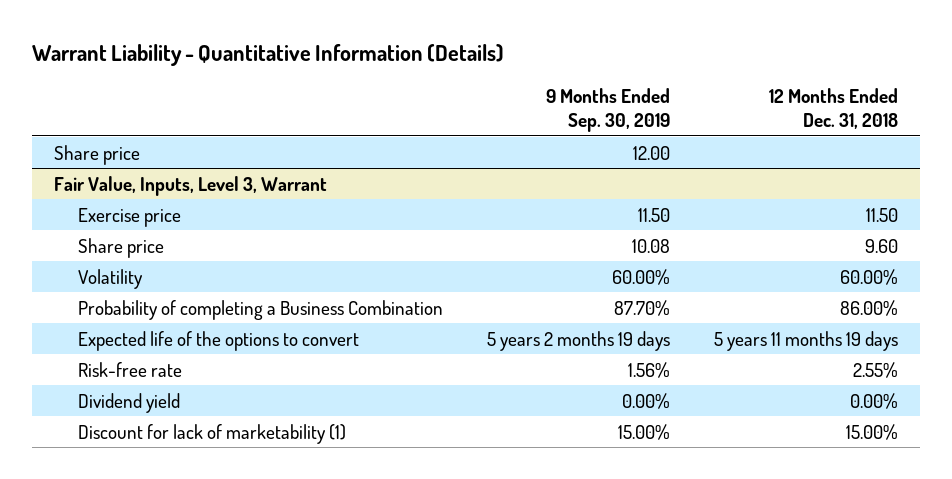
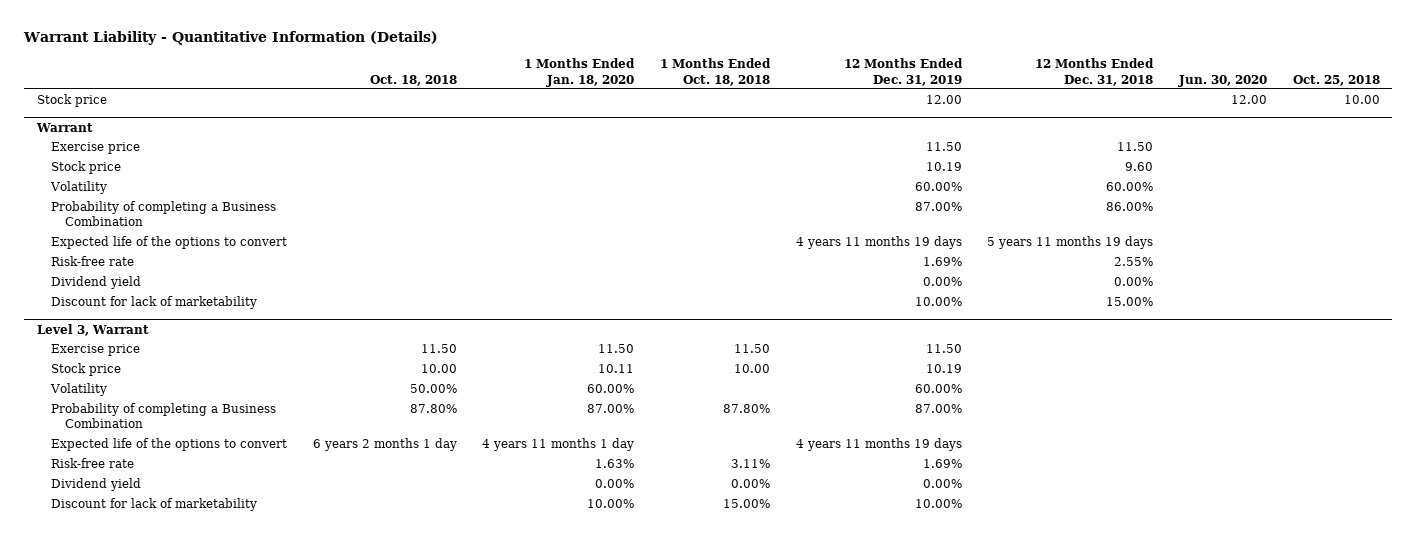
[545,87,670,133] 9 Months Ended Sep. 30, 2019 -> none
none -> [369,74,457,86] Oct. 18, 2018
none -> [524,58,636,87] 1 Months Ended Jan. 18, 2020
none -> [659,58,771,86] 1 Months Ended Oct. 18, 2018
none -> [843,58,963,86] 12 Months Ended Dec. 31, 2019
none -> [1177,74,1267,87] Jun. 30, 2020
none -> [1292,74,1380,86] Oct. 25, 2018
[53,144,140,165] Share price -> [36,94,107,108] Stock price
[53,175,327,196] Fair Value, Inputs, Level 3, Warrant -> [35,122,93,132] Warrant
[77,237,164,258] Share price -> [50,161,121,175] Stock price
[77,423,346,444] Discount for lack of marketability (1) -> [50,296,257,310] Discount for lack of marketability
none -> [36,323,149,336] Level 3, Warrant
none -> [50,344,140,357] Exercise price
none -> [50,363,121,377] Stock price
none -> [49,383,107,397] Volatility
none -> [50,403,276,429] Probability of completing a Business Combination
none -> [50,438,287,452] Expected life of the options to convert
none -> [50,458,134,469] Risk-free rate
none -> [50,478,141,492] Dividend yield
none -> [50,498,257,512] Discount for lack of marketability

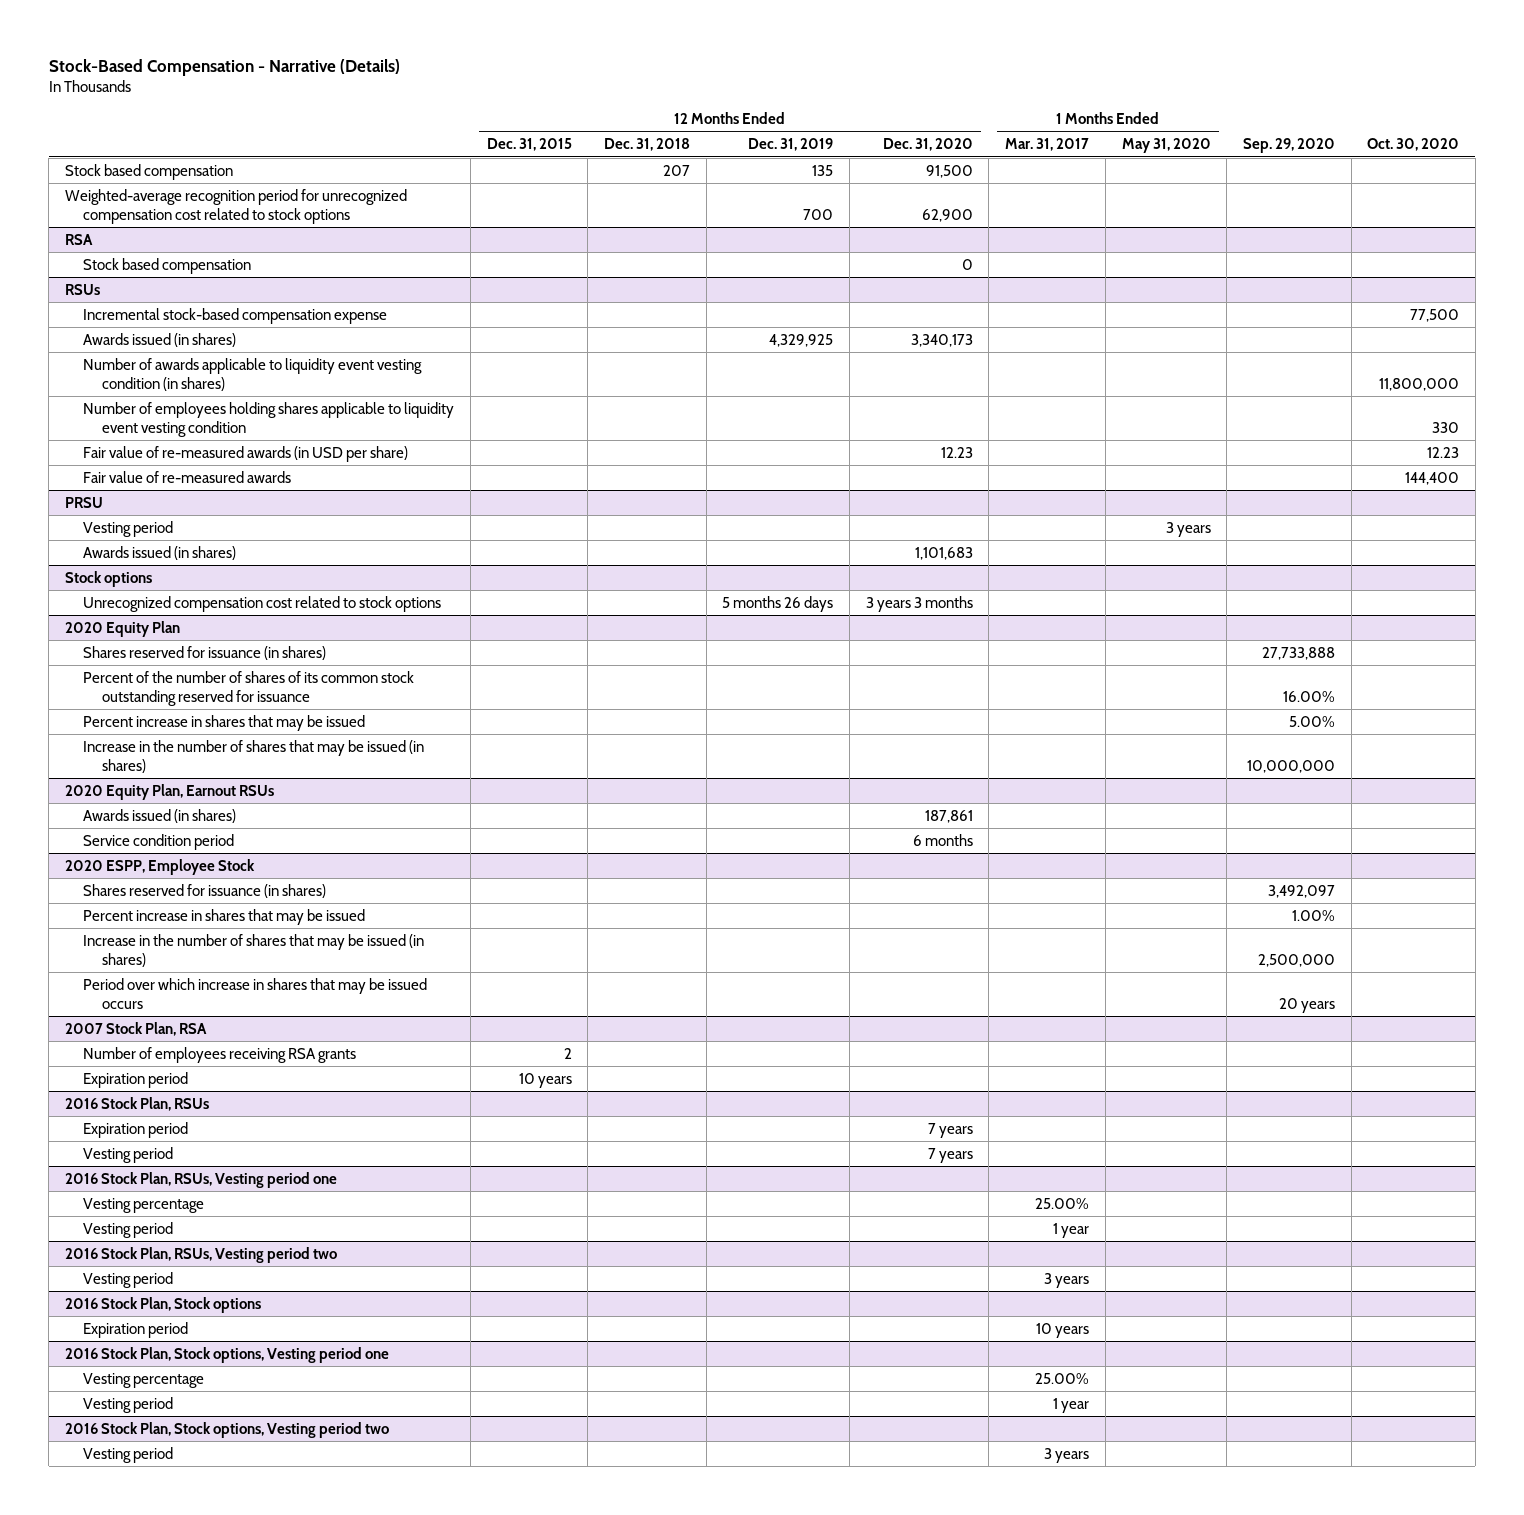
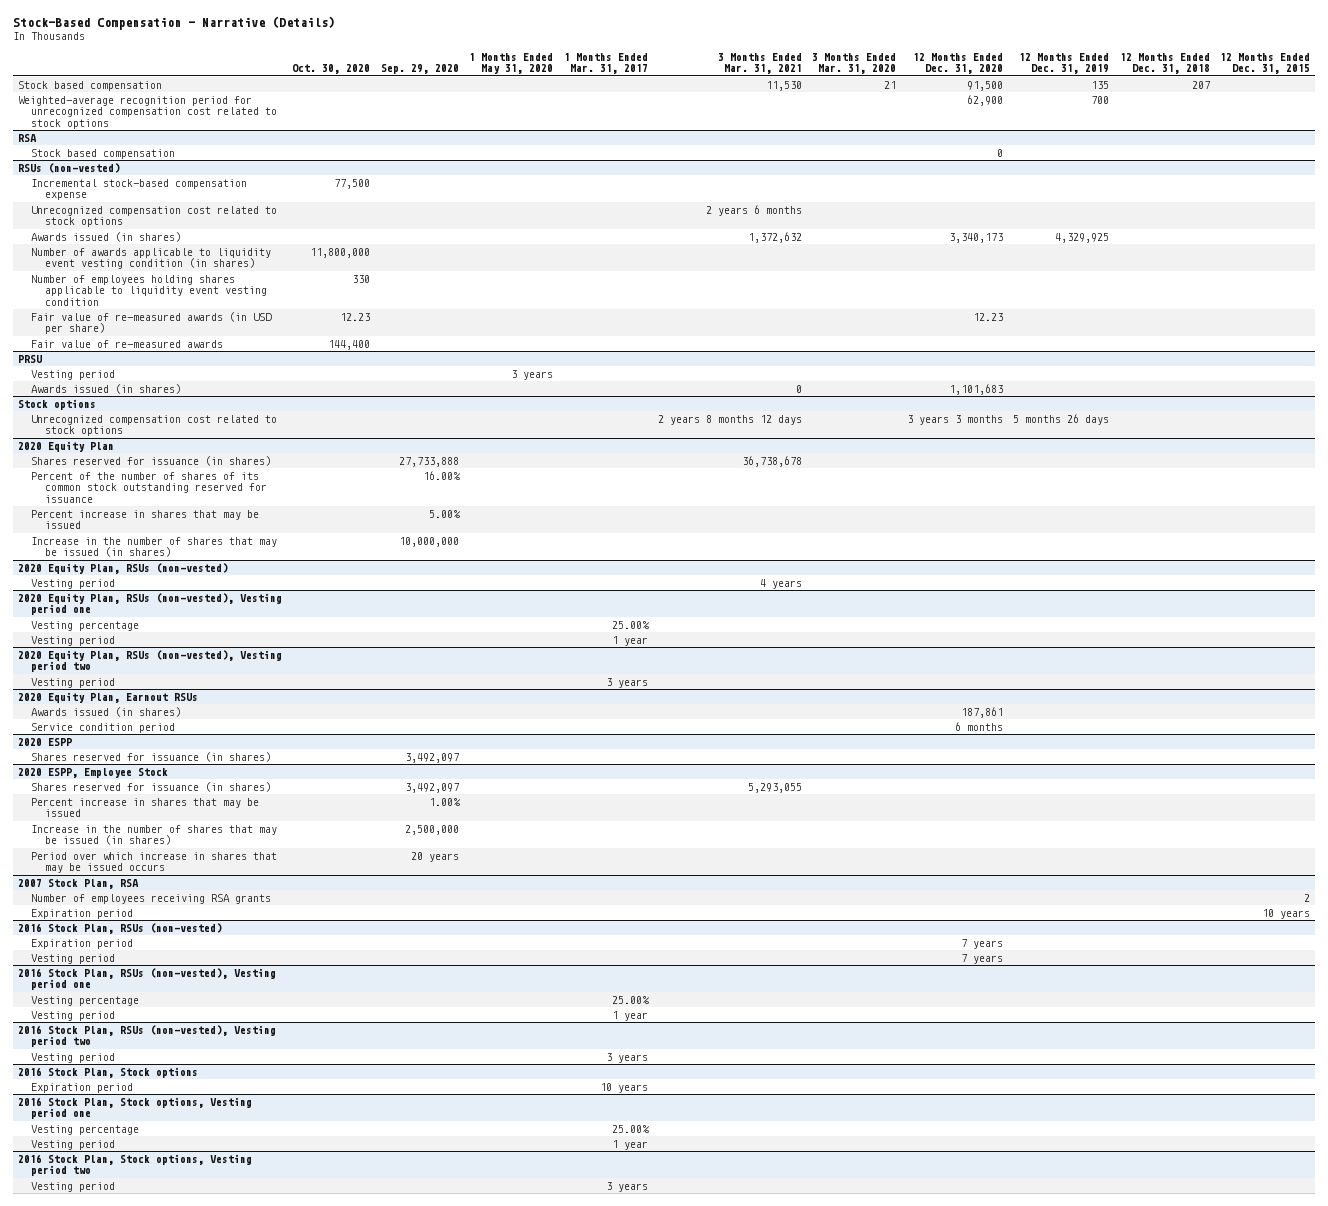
none -> [718,52,803,75] 3 Months Ended Mar. 31, 2021
none -> [812,52,897,75] 3 Months Ended Mar. 31, 2020
[64,283,100,295] RSUs -> [17,162,120,173] RSUs (non-vested)
none -> [31,205,278,228] Unrecognized compensation cost related to stock options
none -> [17,562,228,574] 2020 Equity Plan, RSUs (non-vested)
none -> [31,578,116,589] Vesting period
none -> [17,592,282,616] 2020 Equity Plan, RSUs (non-vested), Vesting period one
none -> [31,620,140,631] Vesting percentage
none -> [31,635,116,646] Vesting period
none -> [17,649,282,673] 2020 Equity Plan, RSUs (non-vested), Vesting period two
none -> [31,677,116,688] Vesting period
none -> [17,737,72,746] 2020 ESPP
none -> [31,751,272,762] Shares reserved for issuance (in shares)
[64,1096,209,1111] 2016 Stock Plan, RSUs -> [17,922,222,934] 2016 Stock Plan, RSUs (non-vested)
[64,1171,337,1188] 2016 Stock Plan, RSUs, Vesting period one -> [17,967,276,991] 2016 Stock Plan, RSUs (non-vested), Vesting period one
[64,1246,337,1263] 2016 Stock Plan, RSUs, Vesting period two -> [17,1024,276,1048] 2016 Stock Plan, RSUs (non-vested), Vesting period two

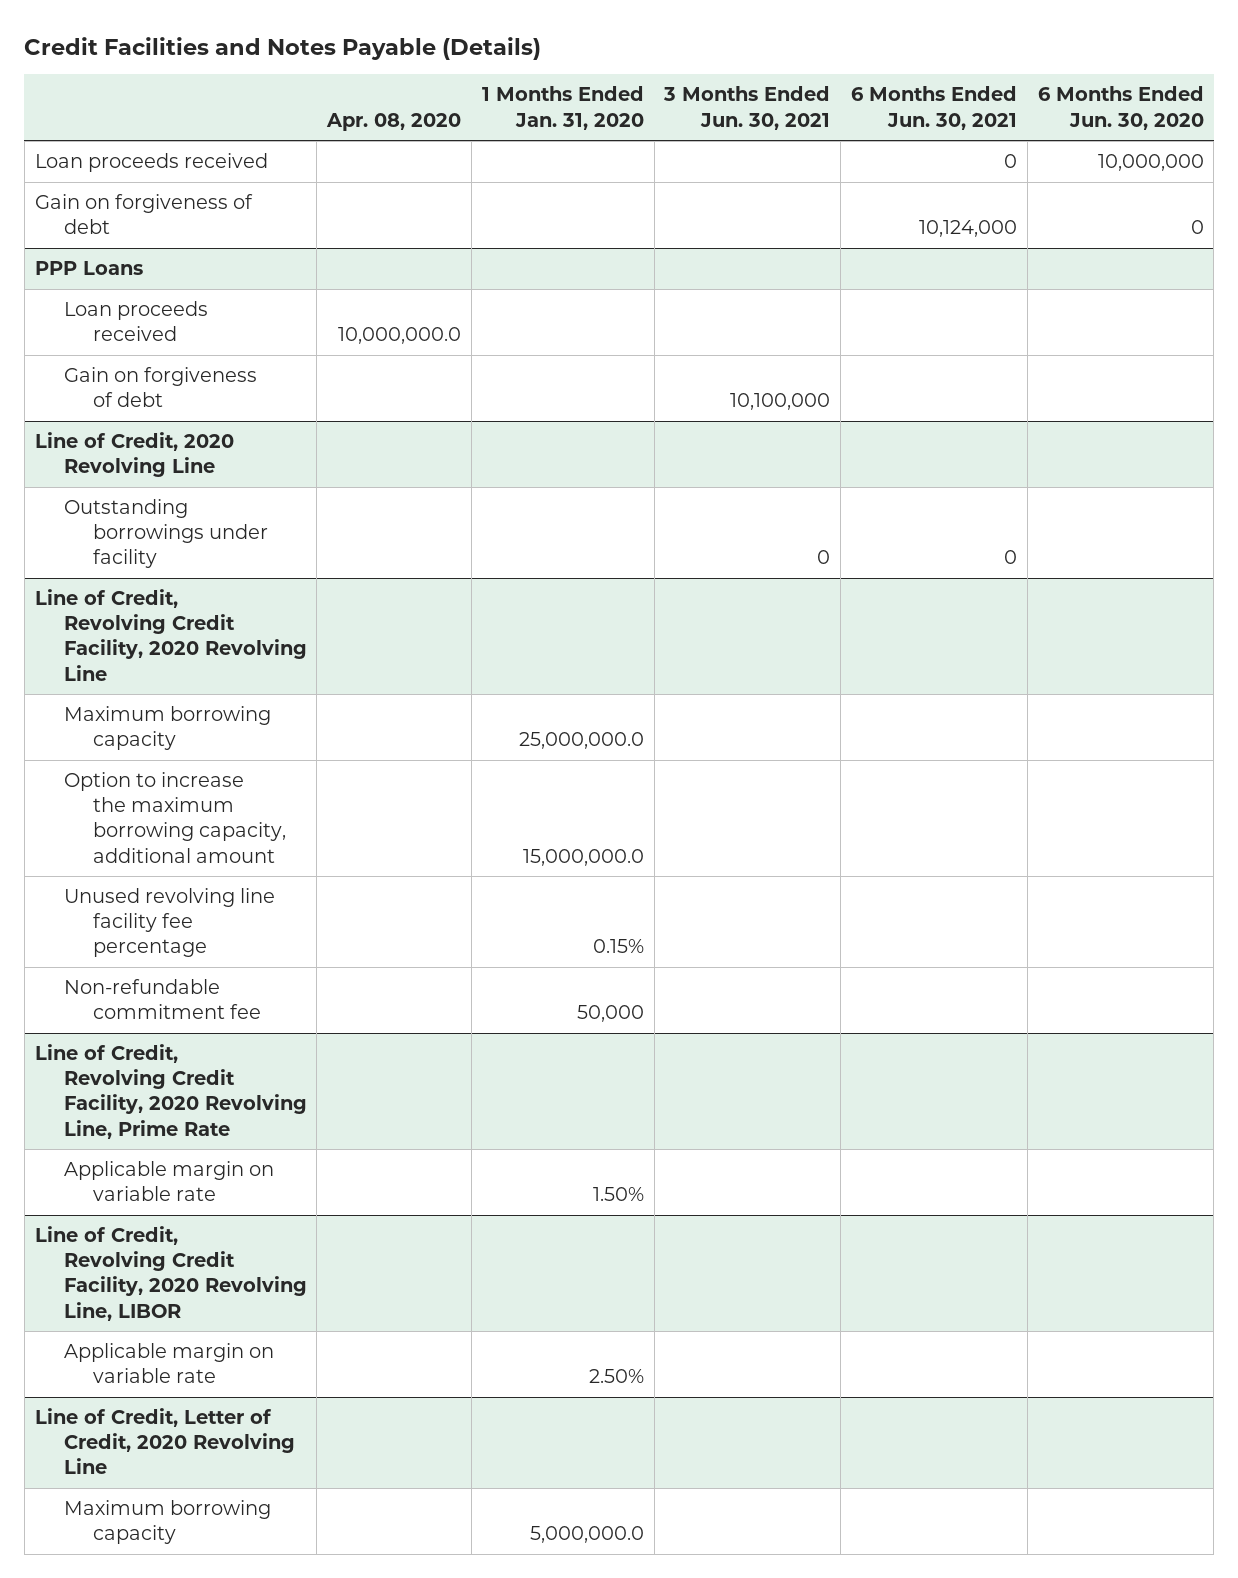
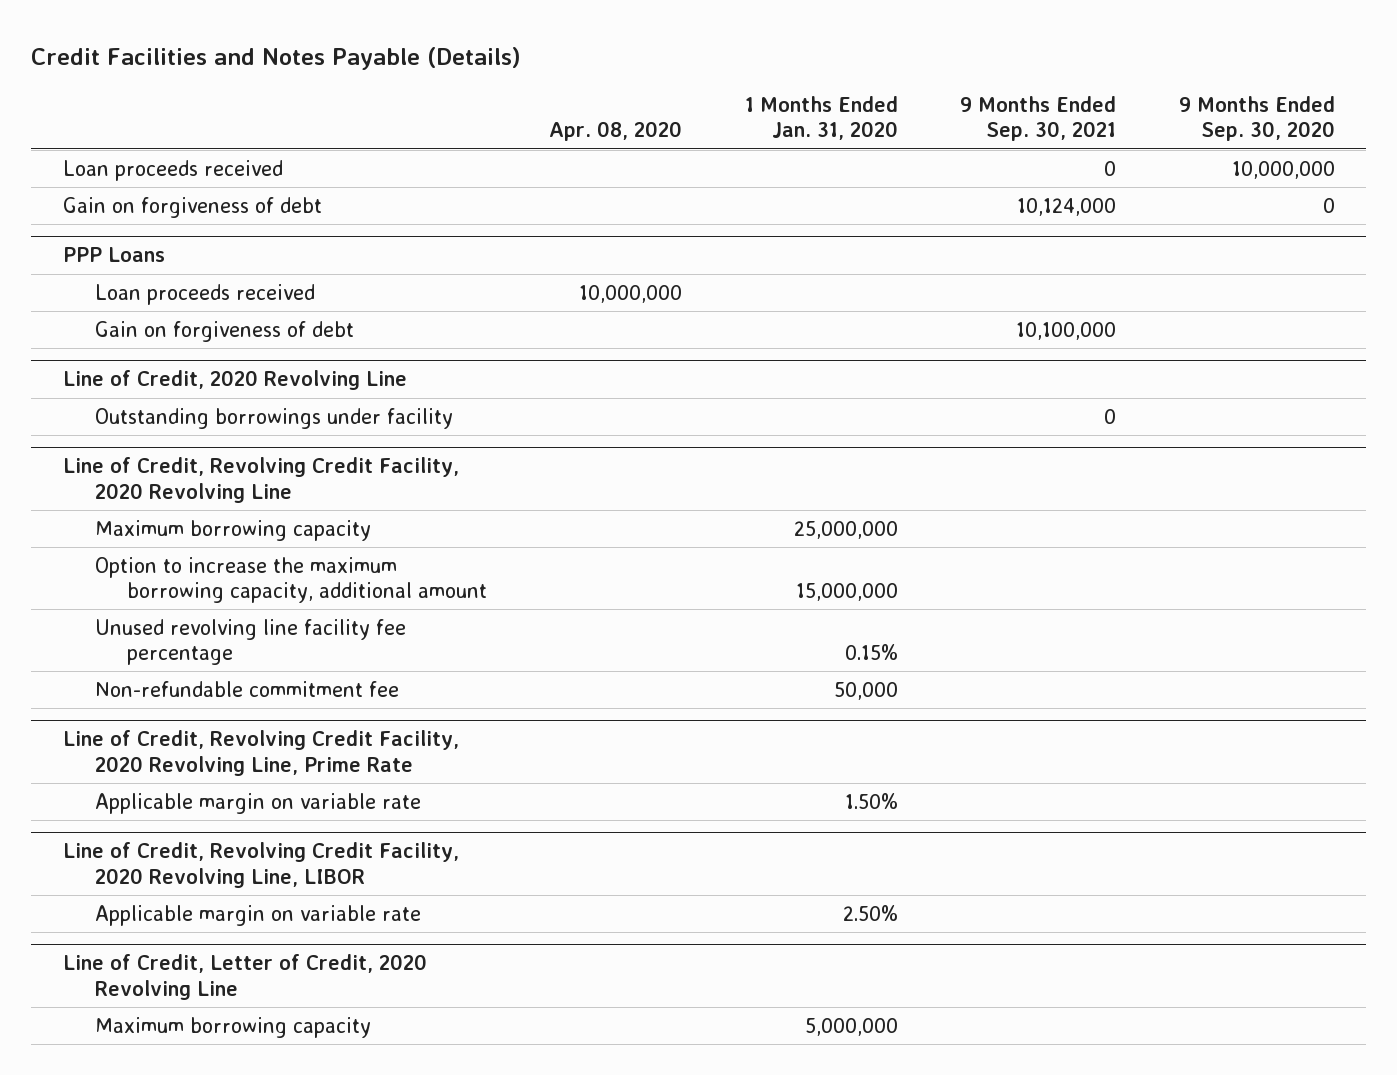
[663,86,831,130] 3 Months Ended Jun. 30, 2021 -> none
[851,86,1018,130] 6 Months Ended Jun. 30, 2021 -> none
[1037,86,1204,130] 6 Months Ended Jun. 30, 2020 -> none
none -> [960,96,1117,142] 9 Months Ended Sep. 30, 2021
none -> [1178,96,1335,142] 9 Months Ended Sep. 30, 2020
[338,327,462,345] 10,000,000.0 -> [579,284,683,303] 10,000,000
[518,732,644,750] 25,000,000.0 -> [793,520,898,539] 25,000,000
[522,848,644,866] 15,000,000.0 -> [795,583,898,602] 15,000,000
[529,1526,644,1544] 5,000,000.0 -> [804,1017,898,1036] 5,000,000

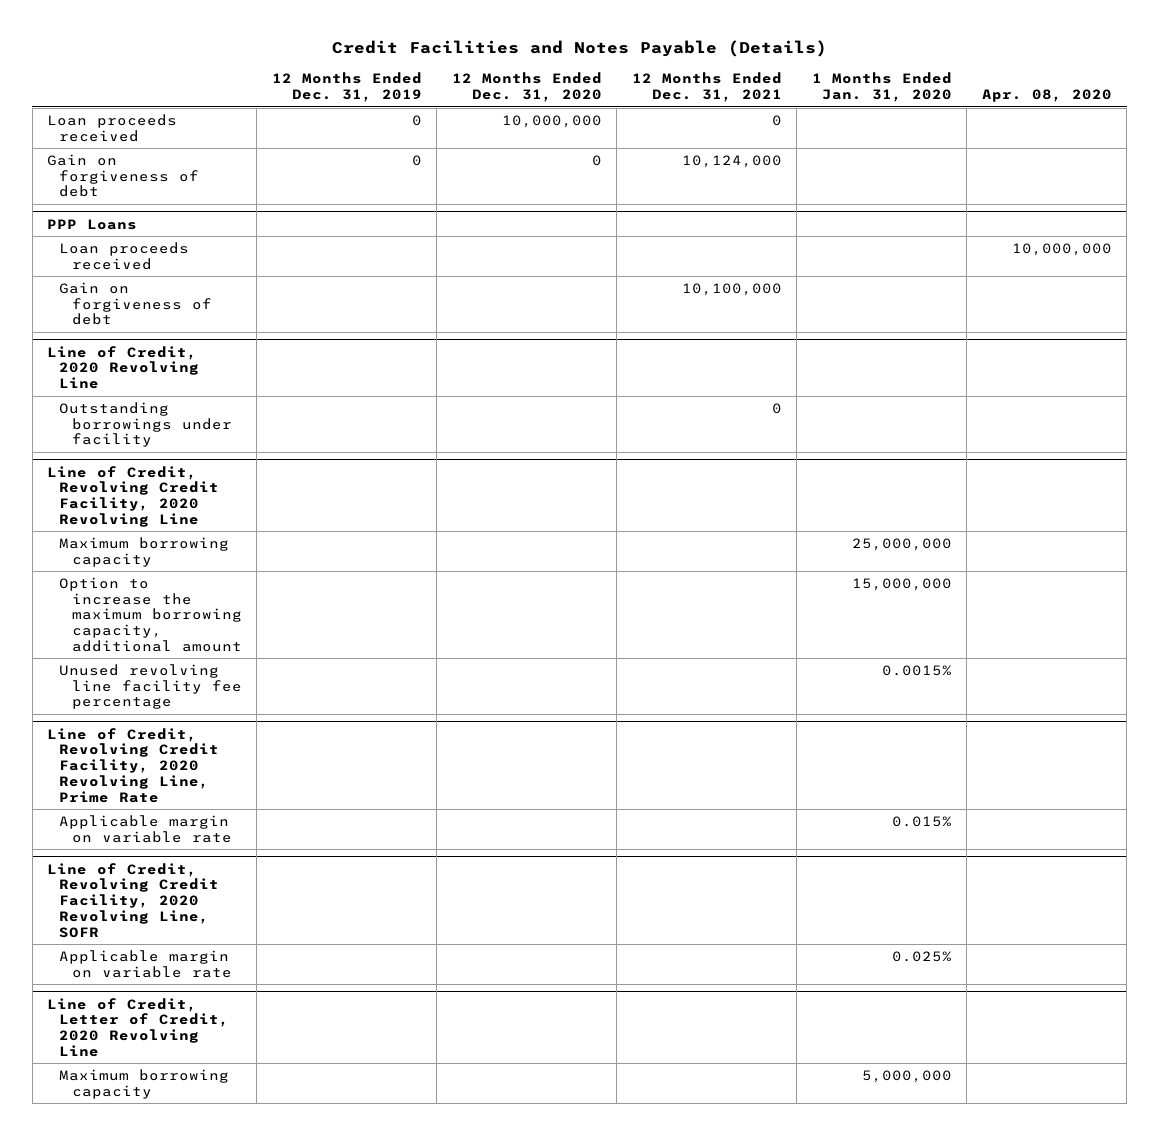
[960,96,1117,142] 9 Months Ended Sep. 30, 2021 -> none
[1178,96,1335,142] 9 Months Ended Sep. 30, 2020 -> none
none -> [271,72,422,103] 12 Months Ended Dec. 31, 2019
none -> [451,72,602,103] 12 Months Ended Dec. 31, 2020
none -> [631,72,782,103] 12 Months Ended Dec. 31, 2021
[94,680,399,697] Non-refundable commitment fee -> none
[844,644,898,661] 0.15% -> [881,664,952,676] 0.0015%
[844,792,898,809] 1.50% -> [891,815,952,827] 0.015%
[62,842,459,888] Line of Credit, Revolving Credit Facility, 2020 Revolving Line, LIBOR -> [47,862,220,938] Line of Credit, Revolving Credit Facility, 2020 Revolving Line, SOFR
[842,904,898,921] 2.50% -> [891,950,952,962] 0.025%

